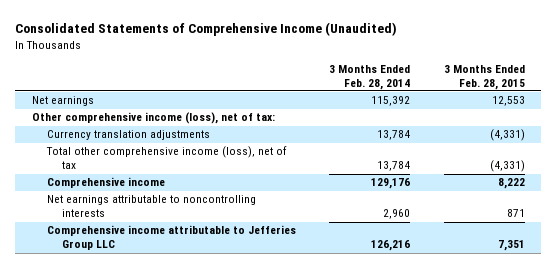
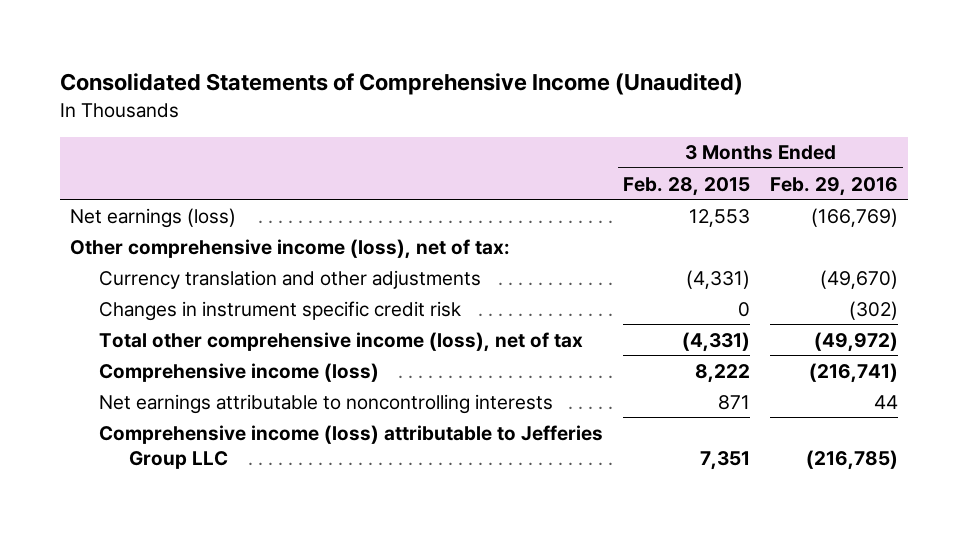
[329,64,411,90] 3 Months Ended Feb. 28, 2014 -> none
none -> [770,176,899,196] Feb. 29, 2016
[31,96,94,107] Net earnings -> [69,207,236,228] Net earnings (loss)
[46,130,210,141] Currency translation adjustments -> [99,269,482,289] Currency translation and other adjustments
none -> [99,300,462,321] Changes in instrument specific credit risk
[46,177,165,189] Comprehensive income -> [99,362,380,382] Comprehensive income (loss)
[46,225,296,251] Comprehensive income attributable to Jefferies Group LLC -> [99,424,604,470] Comprehensive income (loss) attributable to Jefferies Group LLC

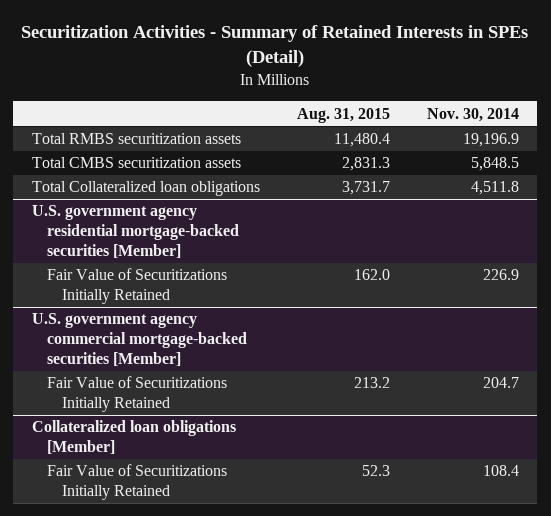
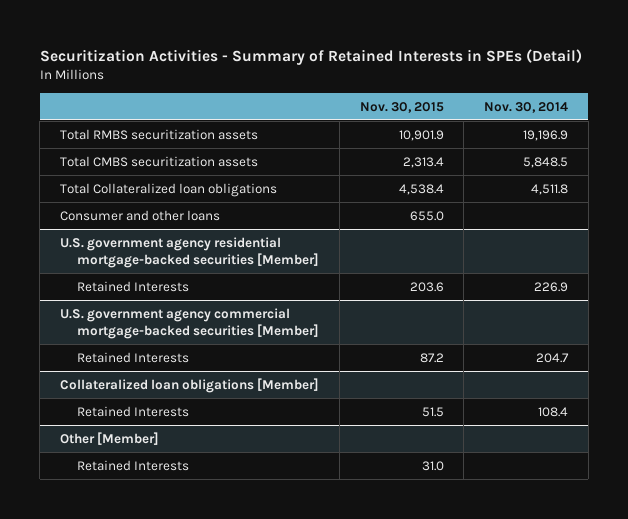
[296,107,390,123] Aug. 31, 2015 -> none
none -> [359,101,444,113] Nov. 30, 2015
none -> [60,209,221,221] Consumer and other loans
[46,268,227,305] Fair Value of Securitizations Initially Retained -> [76,280,189,292] Retained Interests
[46,376,227,413] Fair Value of Securitizations Initially Retained -> [76,351,189,363] Retained Interests
[46,464,227,501] Fair Value of Securitizations Initially Retained -> [76,405,189,417] Retained Interests
none -> [60,431,160,445] Other [Member]
none -> [76,459,189,471] Retained Interests

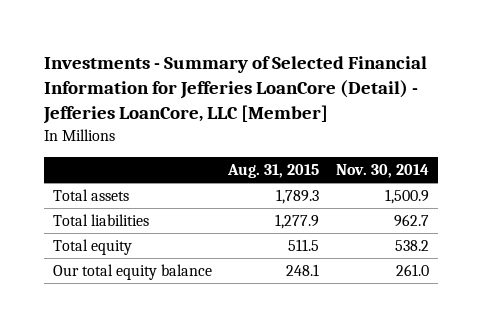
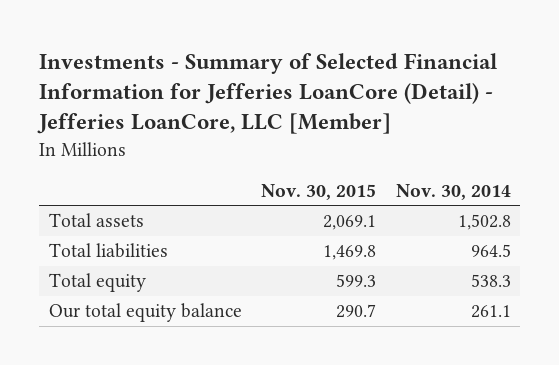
[227,164,320,179] Aug. 31, 2015 -> none
none -> [261,183,377,200] Nov. 30, 2015
[385,189,430,205] 1,500.9 -> [457,214,511,231] 1,502.8
[394,214,430,228] 962.7 -> [470,244,511,258] 964.5
[395,240,430,252] 538.2 -> [470,274,511,288] 538.3
[396,264,430,277] 261.0 -> [470,305,511,319] 261.1

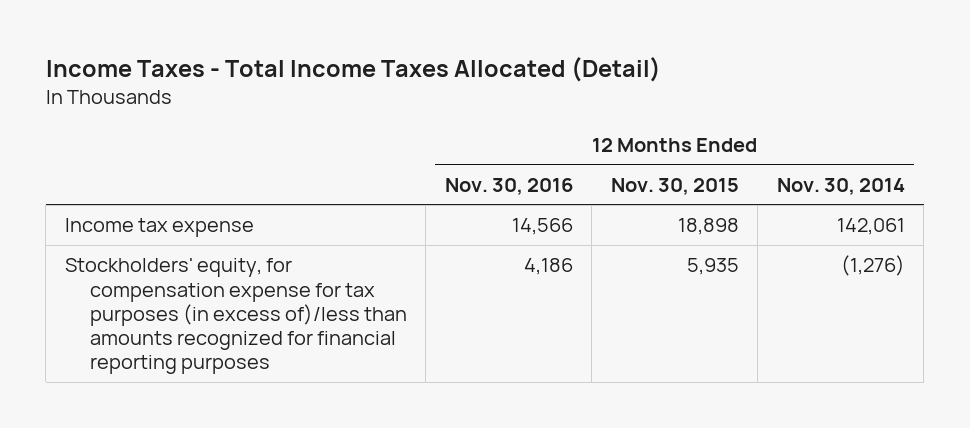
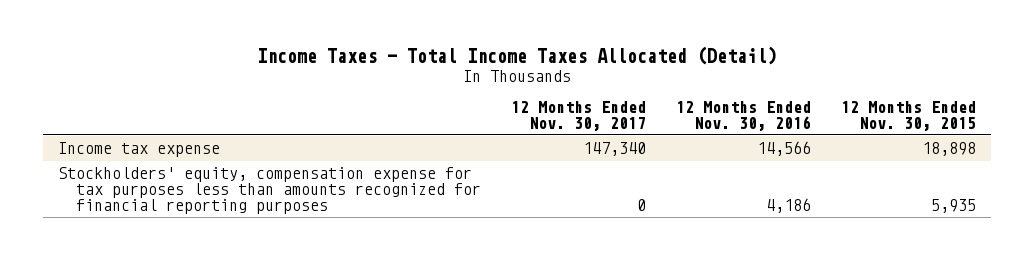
[776,177,905,195] Nov. 30, 2014 -> none
none -> [510,101,646,131] 12 Months Ended Nov. 30, 2017
[64,258,407,375] Stockholders' equity, for compensation expense for tax purposes (in excess of)/less than amounts recognized for financial reporting purposes -> [57,167,481,214] Stockholders' equity, compensation expense for tax purposes less than amounts recognized for financial reporting purposes

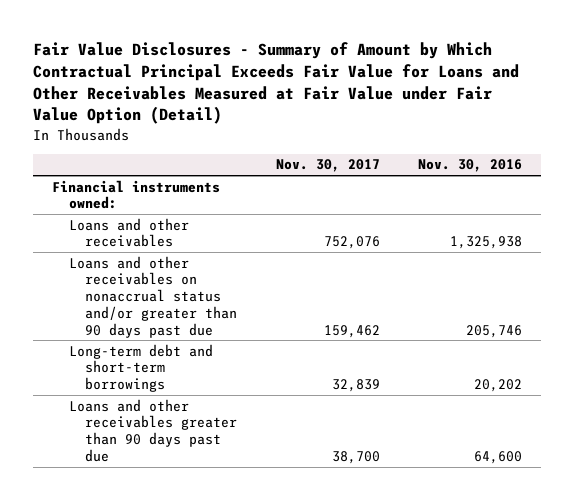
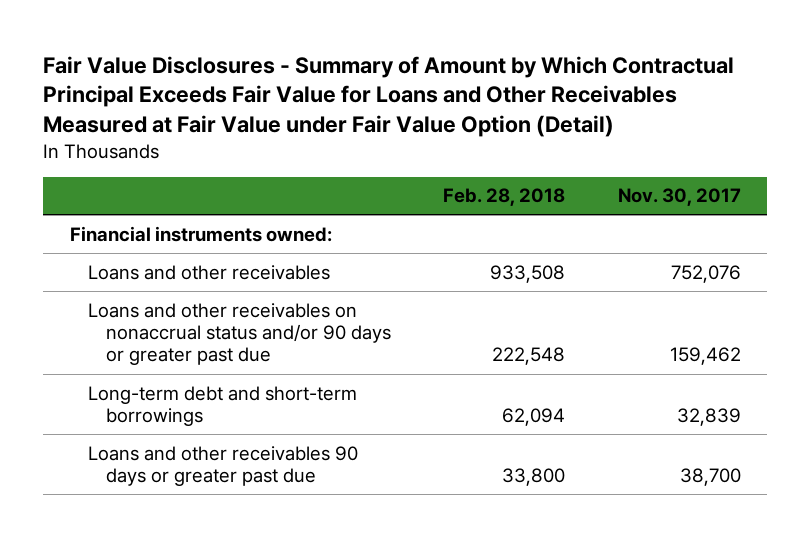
[418,159,523,173] Nov. 30, 2016 -> none
none -> [443,188,566,207] Feb. 28, 2018
[68,255,238,338] Loans and other receivables on nonaccrual status and/or greater than 90 days past due -> [87,302,392,366] Loans and other receivables on nonaccrual status and/or 90 days or greater past due
[68,398,238,462] Loans and other receivables greater than 90 days past due -> [87,445,358,487] Loans and other receivables 90 days or greater past due

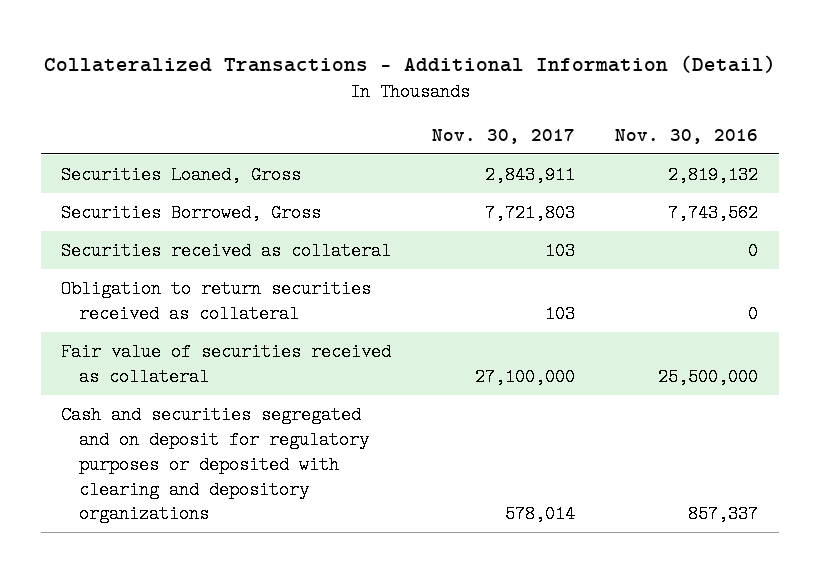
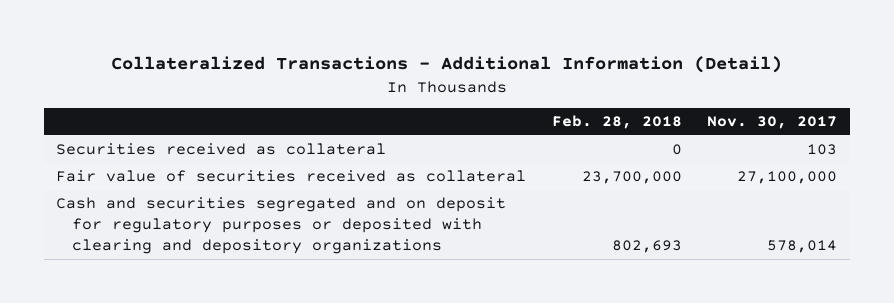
[615,128,759,144] Nov. 30, 2016 -> none
none -> [551,115,682,130] Feb. 28, 2018
[61,165,302,184] Securities Loaned, Gross -> none
[61,203,322,222] Securities Borrowed, Gross -> none
[61,279,372,323] Obligation to return securities received as collateral -> none

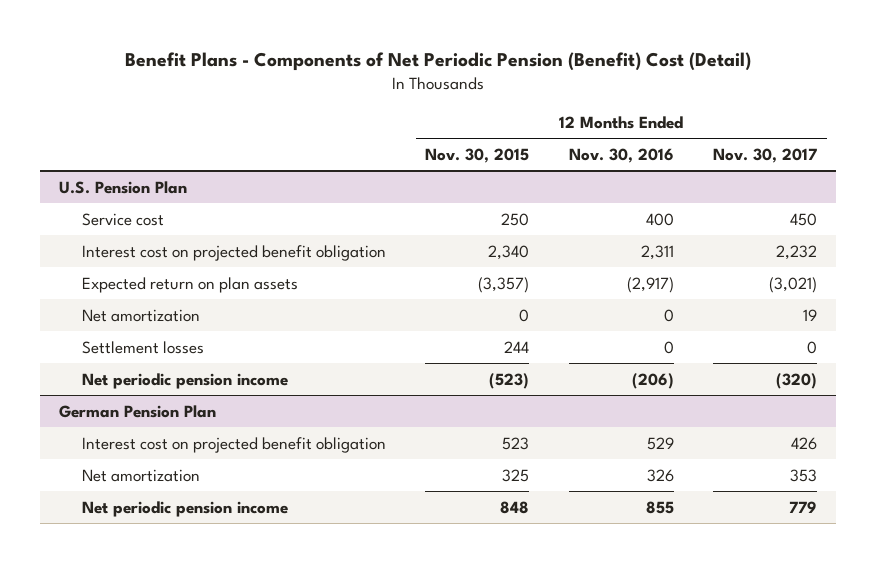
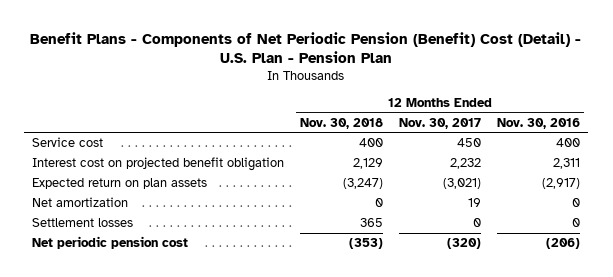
[124,51,751,71] Benefit Plans - Components of Net Periodic Pension (Benefit) Cost (Detail) -> [30,31,582,64] Benefit Plans - Components of Net Periodic Pension (Benefit) Cost (Detail) - U.S. Plan - Pension Plan
[425,147,530,163] Nov. 30, 2015 -> none
none -> [300,117,384,129] Nov. 30, 2018
[59,180,188,194] U.S. Pension Plan -> none
[59,404,217,418] German Pension Plan -> none
[82,436,387,453] Interest cost on projected benefit obligation -> none
[82,468,201,482] Net amortization -> none
[82,500,289,517] Net periodic pension income -> none
[82,372,289,389] Net periodic pension income -> [32,236,189,250] Net periodic pension cost

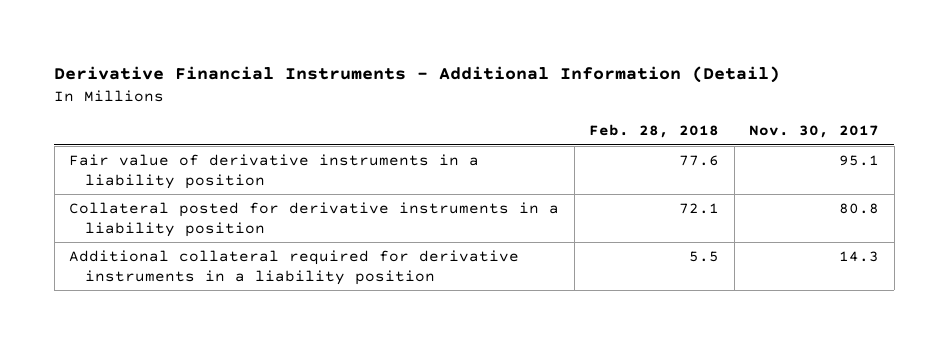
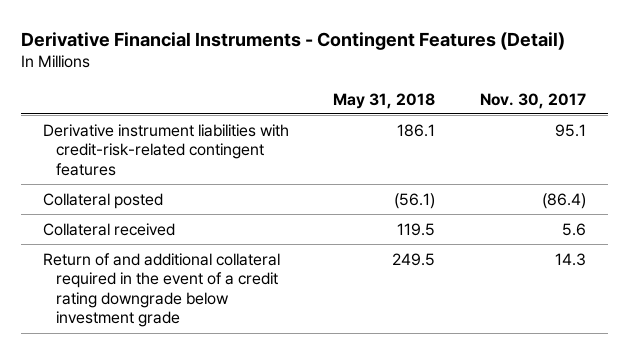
[54,66,781,84] Derivative Financial Instruments - Additional Information (Detail) -> [20,31,565,50] Derivative Financial Instruments - Contingent Features (Detail)
[589,124,720,139] Feb. 28, 2018 -> none
none -> [333,92,436,109] May 31, 2018
[69,153,480,189] Fair value of derivative instruments in a liability position -> [42,123,289,176] Derivative instrument liabilities with credit-risk-related contingent features
[69,201,560,237] Collateral posted for derivative instruments in a liability position -> [42,192,163,209] Collateral posted
[839,202,880,214] 80.8 -> [542,192,587,209] (86.4)
none -> [42,222,175,236] Collateral received
[69,249,520,285] Additional collateral required for derivative instruments in a liability position -> [42,252,280,328] Return of and additional collateral required in the event of a credit rating downgrade below investment grade

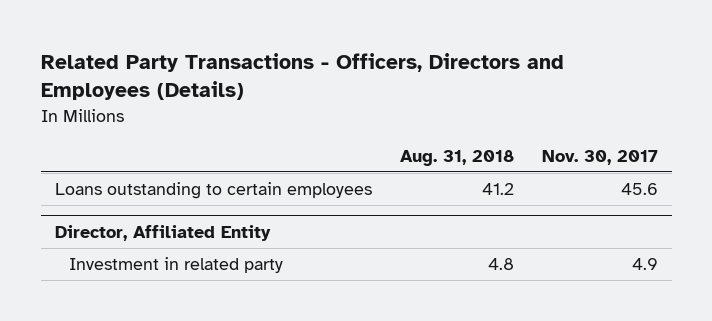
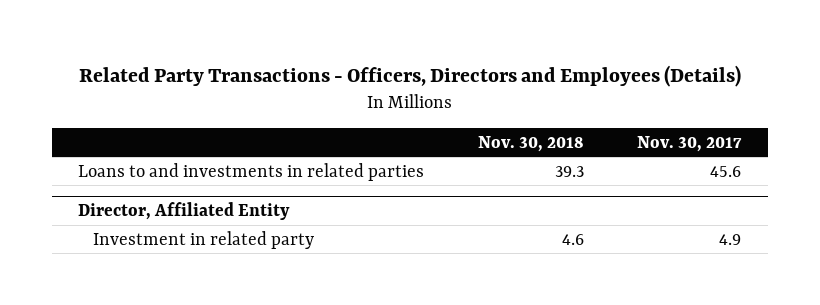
[399,150,514,167] Aug. 31, 2018 -> none
none -> [477,135,584,152] Nov. 30, 2018
[54,182,372,200] Loans outstanding to certain employees -> [78,162,425,181] Loans to and investments in related parties

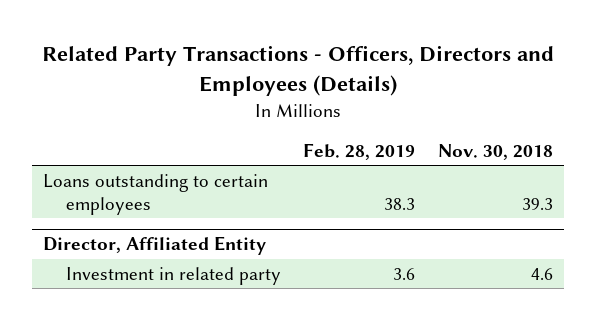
[637,135,743,152] Nov. 30, 2017 -> none
none -> [303,142,416,160] Feb. 28, 2019
[78,162,425,181] Loans to and investments in related parties -> [42,173,268,215] Loans outstanding to certain employees

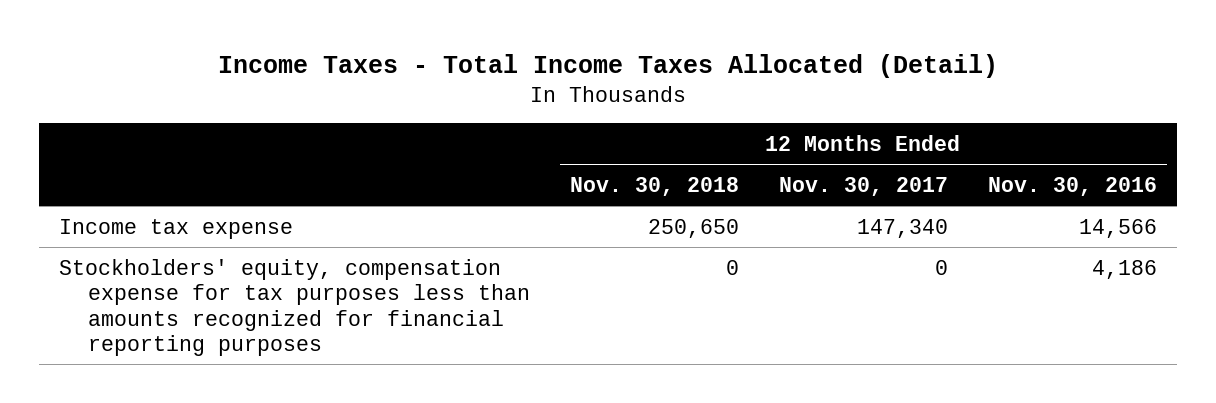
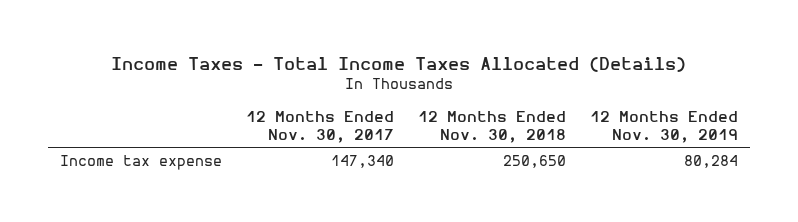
[217,53,998,78] Income Taxes - Total Income Taxes Allocated (Detail) -> [110,56,686,72] Income Taxes - Total Income Taxes Allocated (Details)
[987,176,1157,196] Nov. 30, 2016 -> none
none -> [590,110,739,143] 12 Months Ended Nov. 30, 2019
[59,258,530,357] Stockholders' equity, compensation expense for tax purposes less than amounts recognized for financial reporting purposes -> none

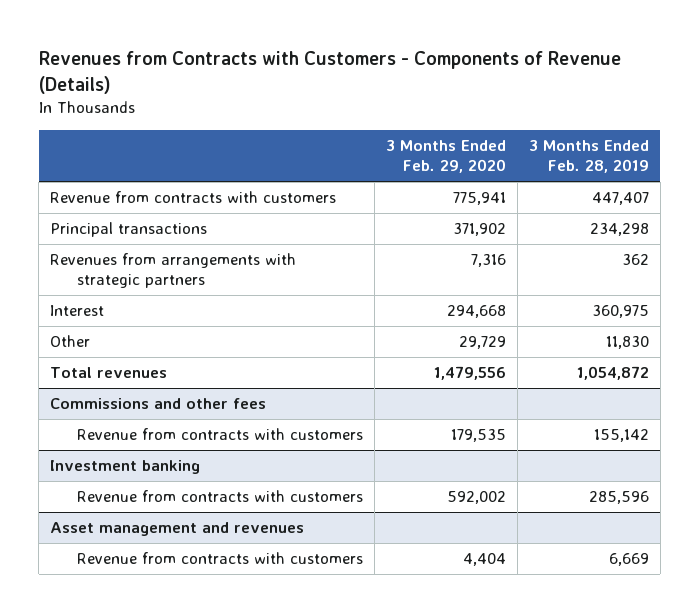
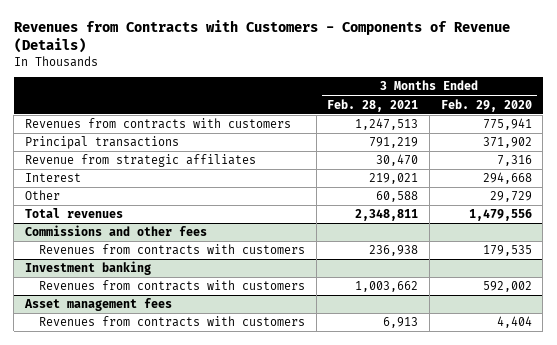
[528,139,649,173] 3 Months Ended Feb. 28, 2019 -> none
none -> [327,98,419,112] Feb. 28, 2021
[50,191,337,204] Revenue from contracts with customers -> [25,118,292,130] Revenues from contracts with customers
[50,253,297,289] Revenues from arrangements with strategic partners -> [25,154,257,168] Revenue from strategic affiliates
[76,428,363,441] Revenue from contracts with customers -> [39,244,306,256] Revenues from contracts with customers
[76,490,363,503] Revenue from contracts with customers -> [39,280,306,292] Revenues from contracts with customers
[50,522,305,537] Asset management and revenues -> [24,298,173,312] Asset management fees
[76,552,363,565] Revenue from contracts with customers -> [39,316,306,328] Revenues from contracts with customers

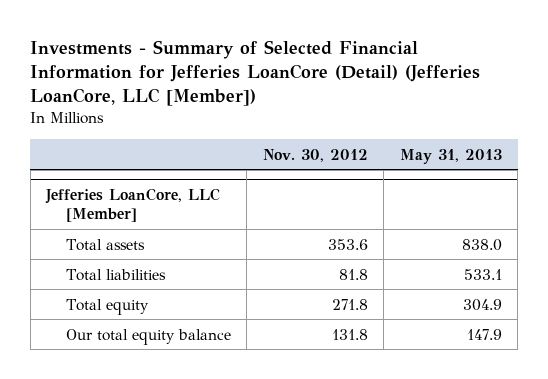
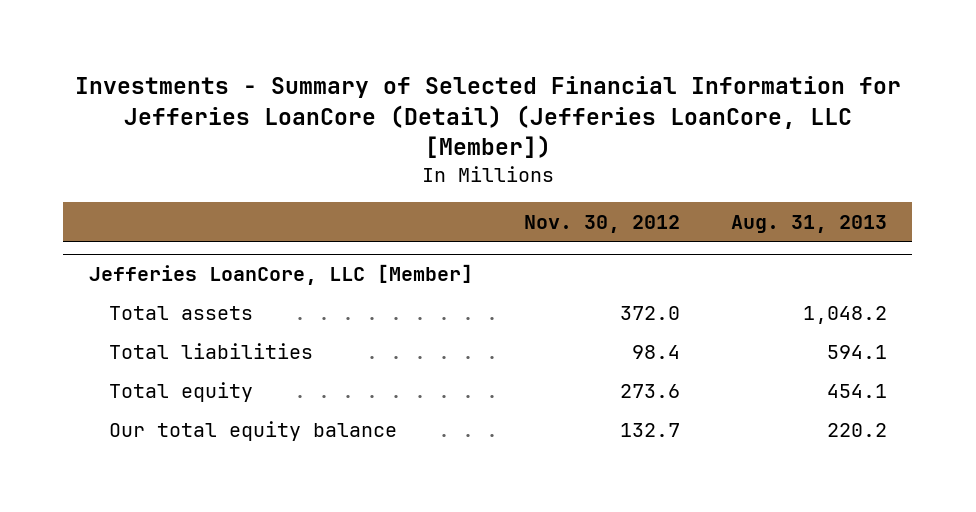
[399,148,502,164] May 31, 2013 -> none
none -> [730,214,887,233] Aug. 31, 2013
[327,238,368,250] 353.6 -> [619,305,680,320] 372.0
[338,268,368,280] 81.8 -> [631,344,680,359] 98.4
[331,298,368,310] 271.8 -> [619,383,680,398] 273.6
[331,328,368,340] 131.8 -> [619,422,680,437] 132.7

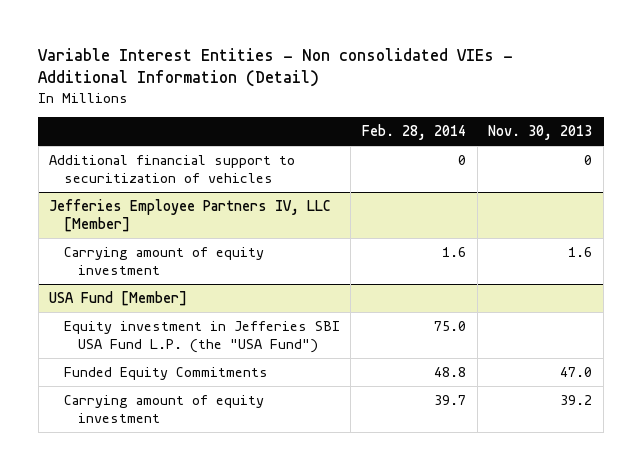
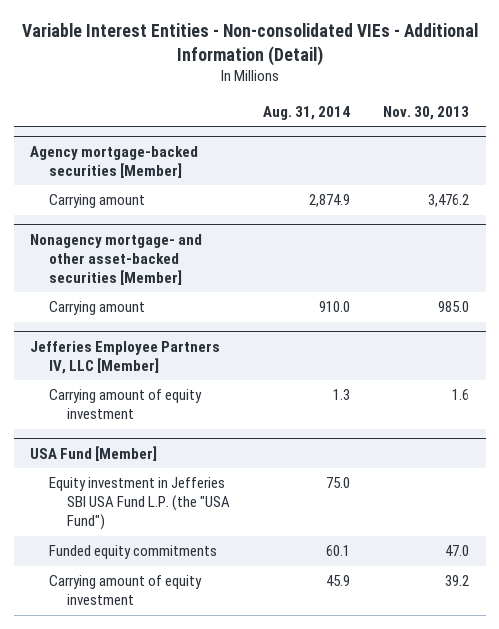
[38,47,514,88] Variable Interest Entities - Non consolidated VIEs - Additional Information (Detail) -> [21,23,478,66] Variable Interest Entities - Non-consolidated VIEs - Additional Information (Detail)
[362,124,467,141] Feb. 28, 2014 -> none
none -> [263,105,351,120] Aug. 31, 2014
[49,155,296,184] Additional financial support to securitization of vehicles -> none
none -> [30,145,199,178] Agency mortgage-backed securities [Member]
none -> [48,194,145,209] Carrying amount
none -> [30,233,203,285] Nonagency mortgage- and other asset-backed securities [Member]
none -> [48,301,145,316] Carrying amount
[63,367,268,381] Funded Equity Commitments -> [48,545,217,560] Funded equity commitments

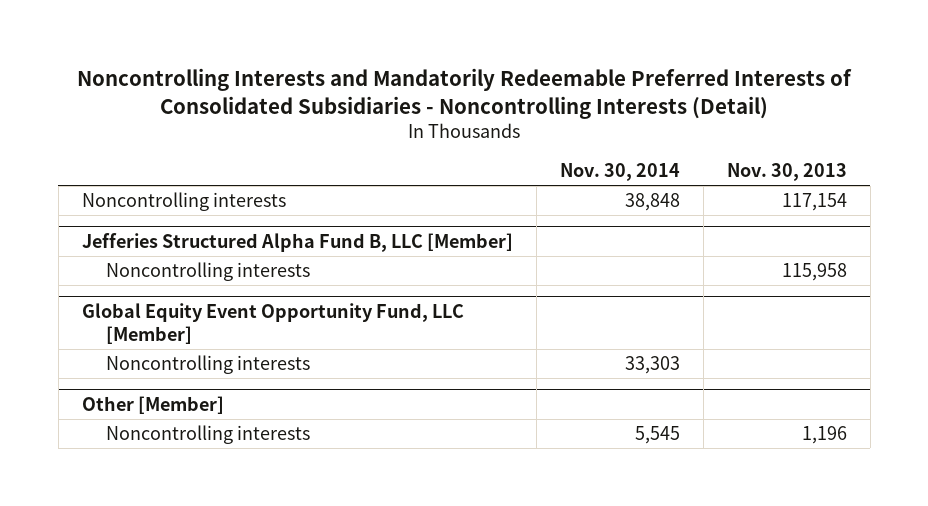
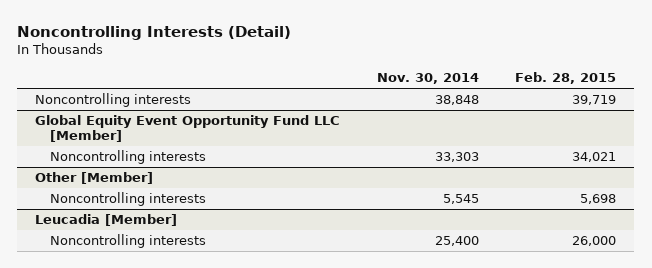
[77,67,853,119] Noncontrolling Interests and Mandatorily Redeemable Preferred Interests of Consolidated Subsidiaries - Noncontrolling Interests (Detail) -> [17,26,292,41] Noncontrolling Interests (Detail)
[726,163,847,182] Nov. 30, 2013 -> none
none -> [515,72,617,85] Feb. 28, 2015
[81,232,513,252] Jefferies Structured Alpha Fund B, LLC [Member] -> none
[106,262,311,282] Noncontrolling interests -> none
[81,302,464,345] Global Equity Event Opportunity Fund, LLC [Member] -> [35,115,341,143] Global Equity Event Opportunity Fund LLC [Member]
none -> [35,214,178,227] Leucadia [Member]
none -> [50,234,207,249] Noncontrolling interests

